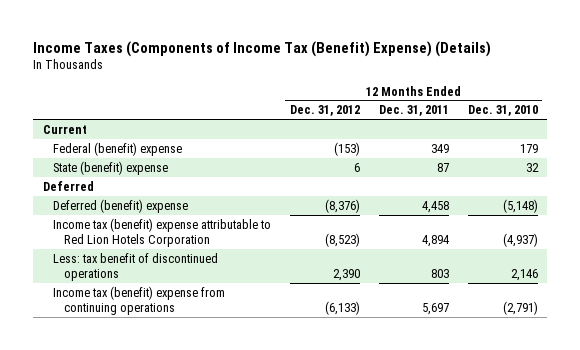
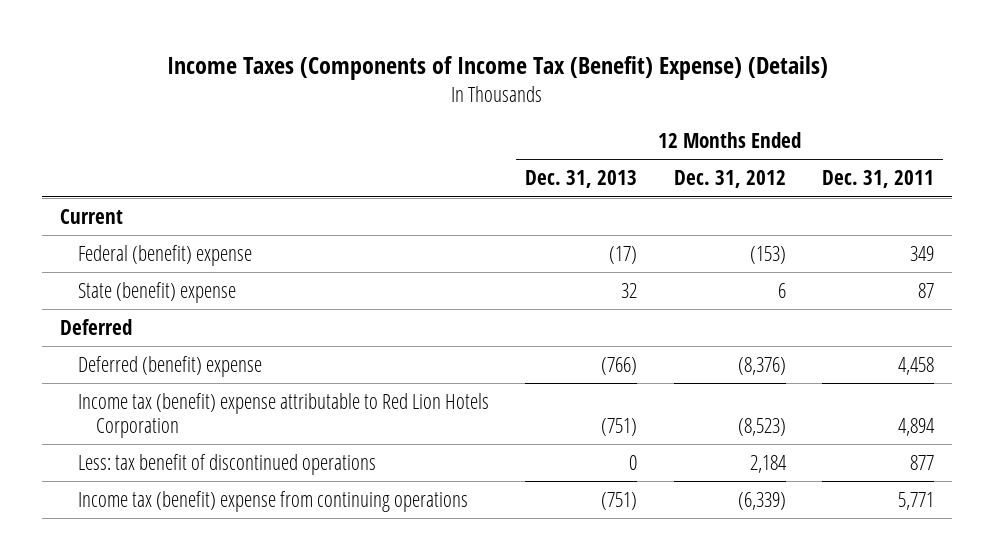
[467,105,538,117] Dec. 31, 2010 -> none
none -> [525,170,638,189] Dec. 31, 2013
[333,269,361,282] 2,390 -> [749,454,787,473] 2,184
[430,269,449,279] 803 -> [910,454,935,470] 877
[325,301,361,316] (6,133) -> [737,491,786,510] (6,339)
[421,303,449,316] 5,697 -> [898,491,935,510] 5,771

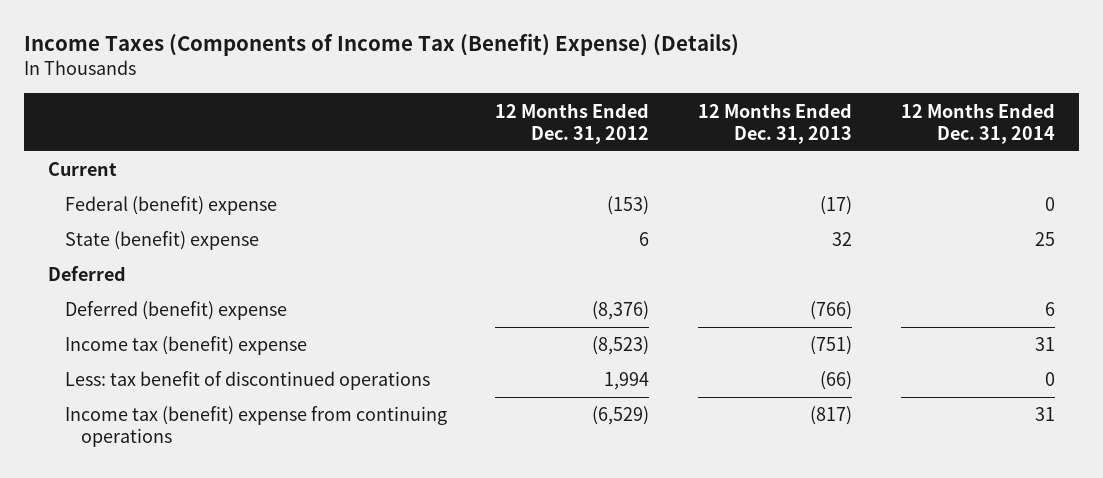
[822,170,935,189] Dec. 31, 2011 -> none
none -> [900,102,1055,144] 12 Months Ended Dec. 31, 2014
[77,392,489,438] Income tax (benefit) expense attributable to Red Lion Hotels Corporation -> [64,336,307,356] Income tax (benefit) expense
[629,454,638,470] 0 -> [820,371,853,391] (66)
[749,454,787,473] 2,184 -> [604,372,650,391] 1,994
[601,491,638,510] (751) -> [810,406,853,426] (817)
[737,491,786,510] (6,339) -> [592,406,650,426] (6,529)

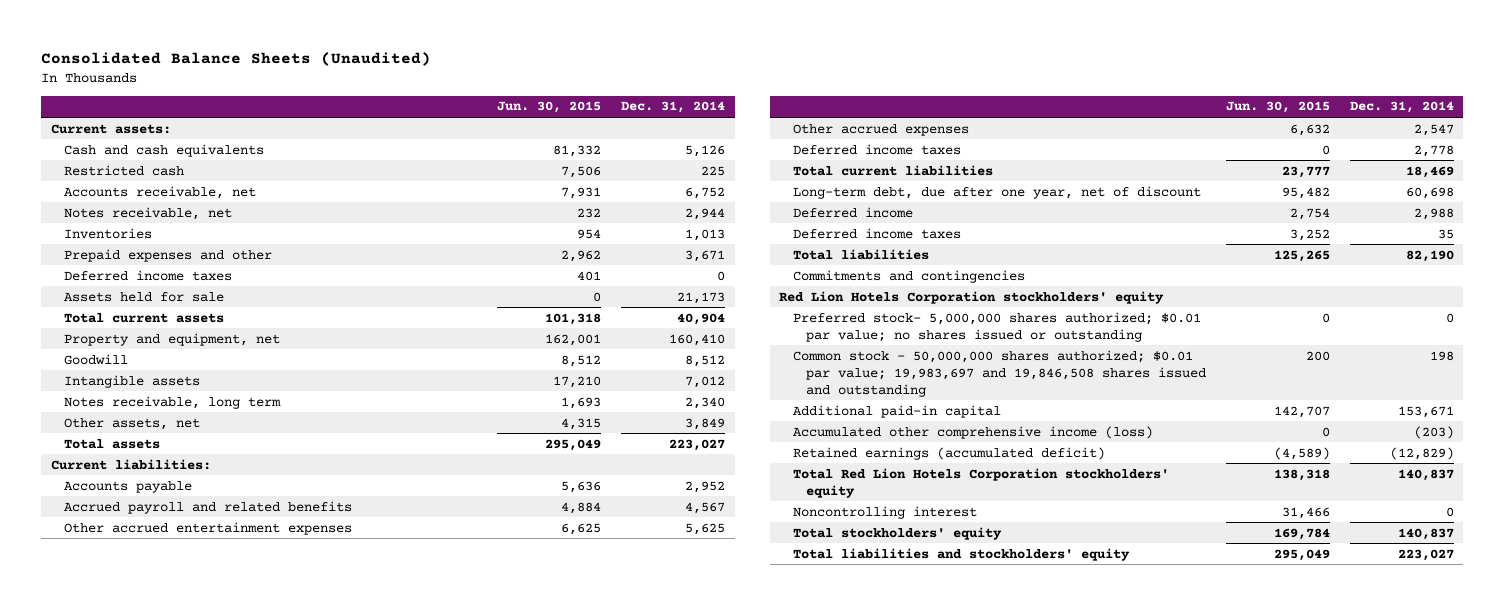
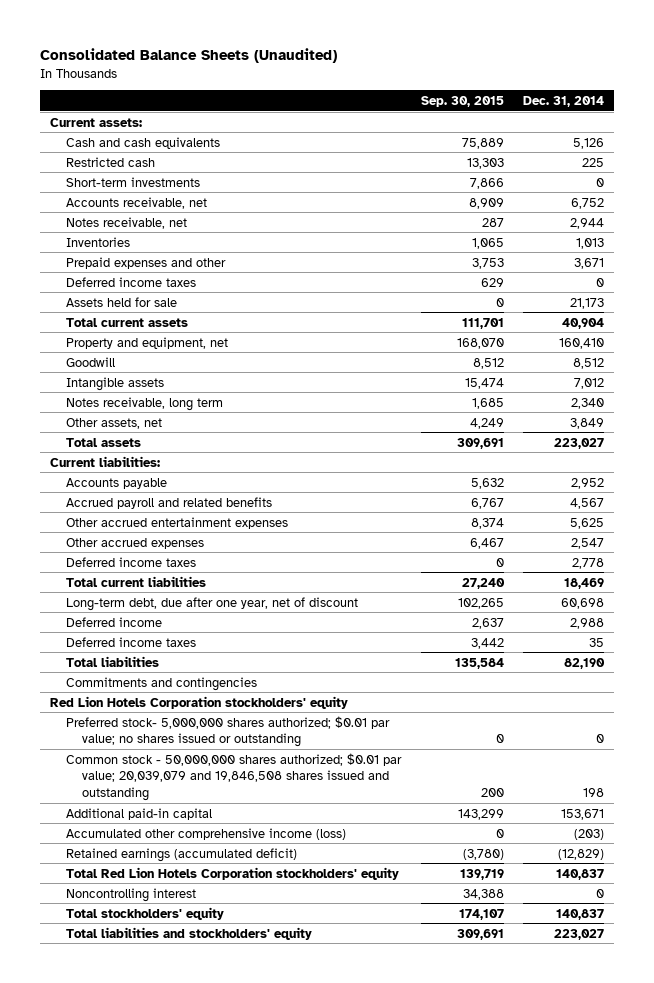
[497,101,602,114] Jun. 30, 2015 -> none
none -> [420,96,504,108] Sep. 30, 2015
none -> [65,176,200,187] Short-term investments
[792,349,1207,397] Common stock - 50,000,000 shares authorized; $0.01 par value; 19,983,697 and 19,846,508 shares issued and outstanding -> [65,752,402,801] Common stock - 50,000,000 shares authorized; $0.01 par value; 20,039,079 and 19,846,508 shares issued and outstanding

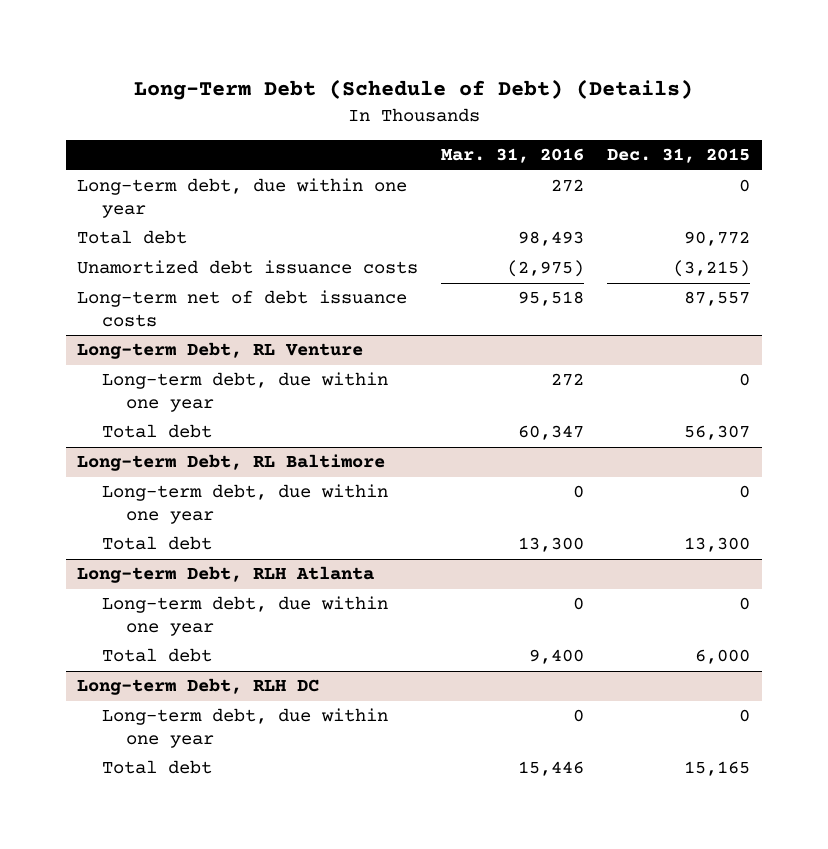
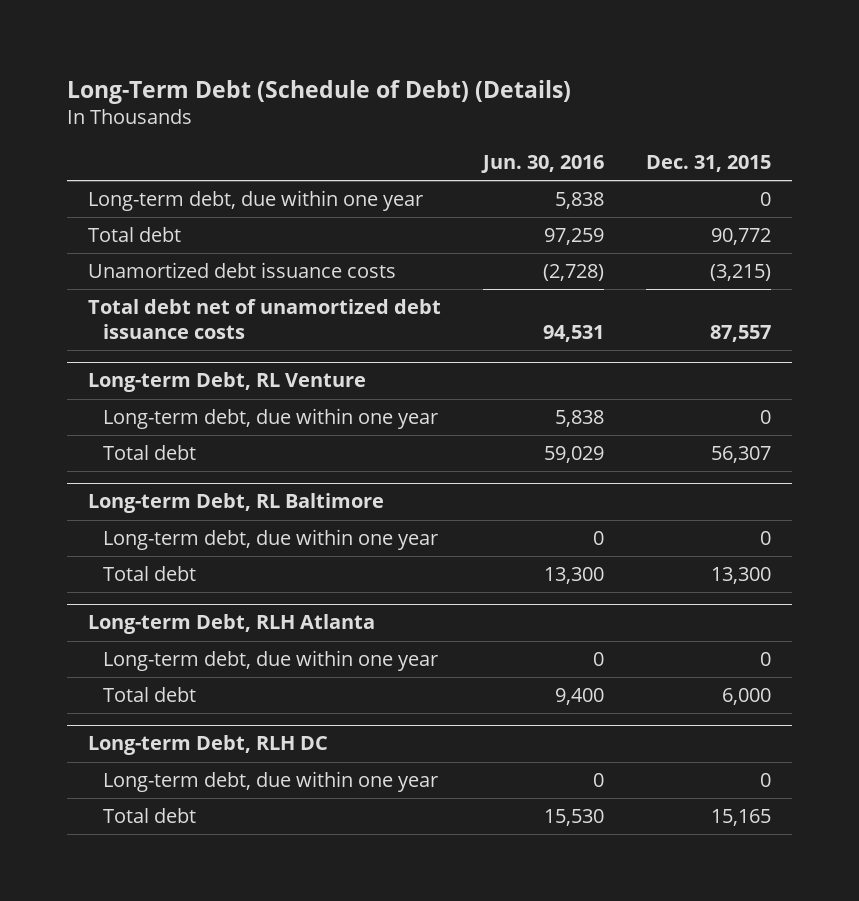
[441,148,585,164] Mar. 31, 2016 -> none
none -> [481,155,605,174] Jun. 30, 2016
[77,290,408,328] Long-term net of debt issuance costs -> [88,299,442,339] Total debt net of unamortized debt issuance costs

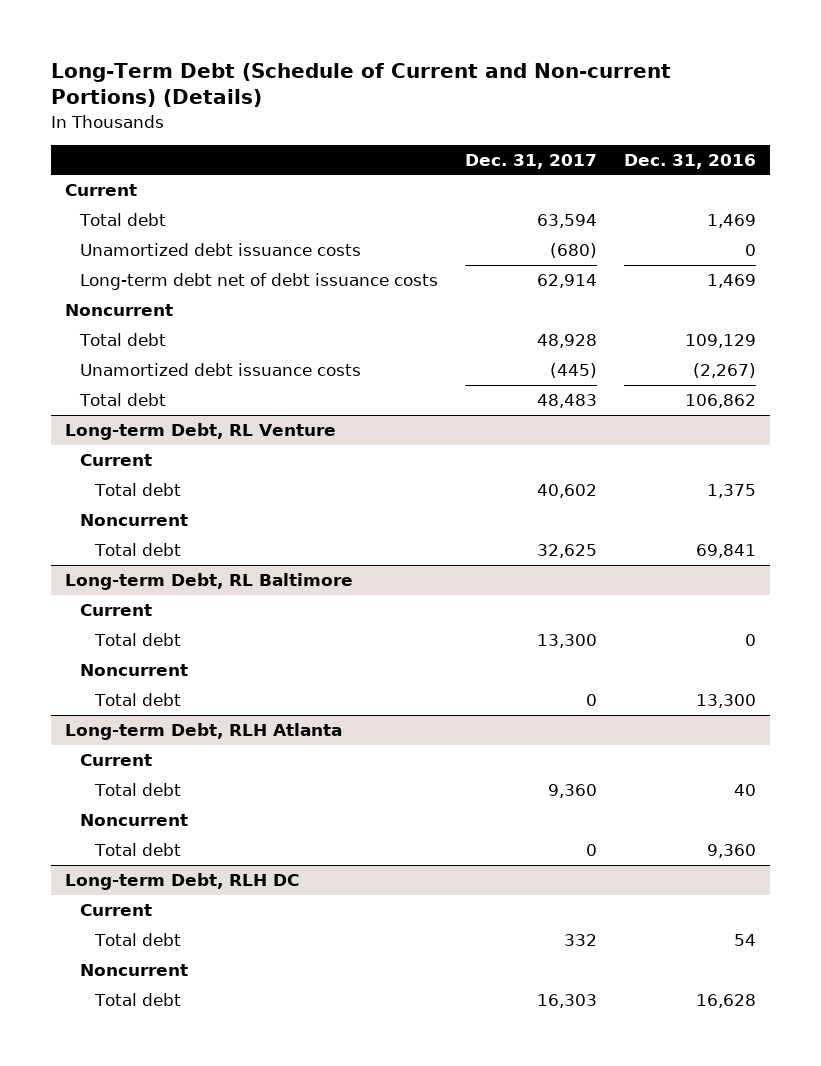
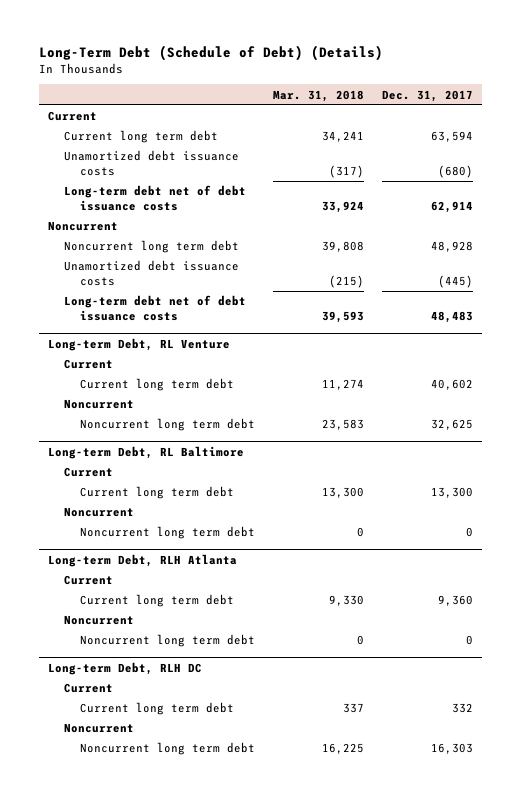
[51,62,672,108] Long-Term Debt (Schedule of Current and Non-current Portions) (Details) -> [38,44,383,61] Long-Term Debt (Schedule of Debt) (Details)
[624,153,757,169] Dec. 31, 2016 -> none
none -> [272,89,364,102] Mar. 31, 2018
[78,213,166,227] Total debt -> [63,130,218,144] Current long term debt
[78,333,166,347] Total debt -> [63,240,239,254] Noncurrent long term debt
[78,393,166,407] Total debt -> [63,295,246,321] Long-term debt net of debt issuance costs
[93,483,181,497] Total debt -> [79,378,234,392] Current long term debt
[93,543,181,557] Total debt -> [79,418,255,432] Noncurrent long term debt
[93,633,181,647] Total debt -> [79,486,234,500] Current long term debt
[93,693,181,707] Total debt -> [79,526,255,540] Noncurrent long term debt
[93,783,181,797] Total debt -> [79,594,234,608] Current long term debt
[93,843,181,857] Total debt -> [79,634,255,648] Noncurrent long term debt
[93,933,181,947] Total debt -> [79,702,234,716] Current long term debt
[93,993,181,1007] Total debt -> [79,742,255,756] Noncurrent long term debt

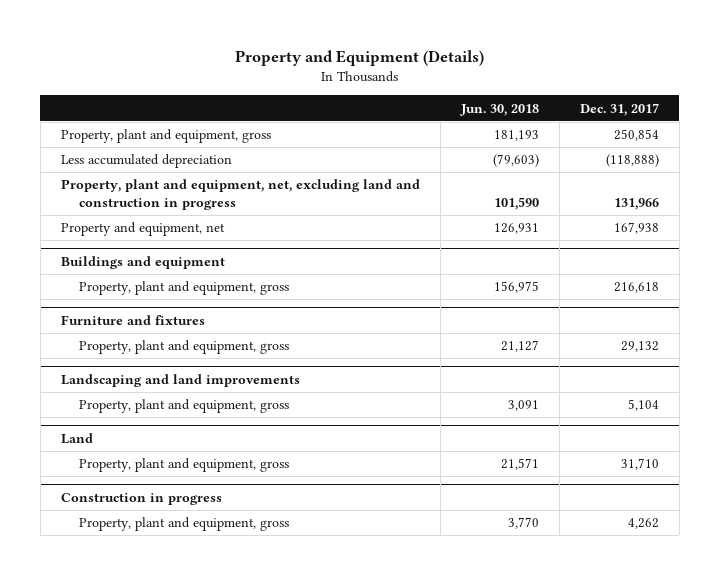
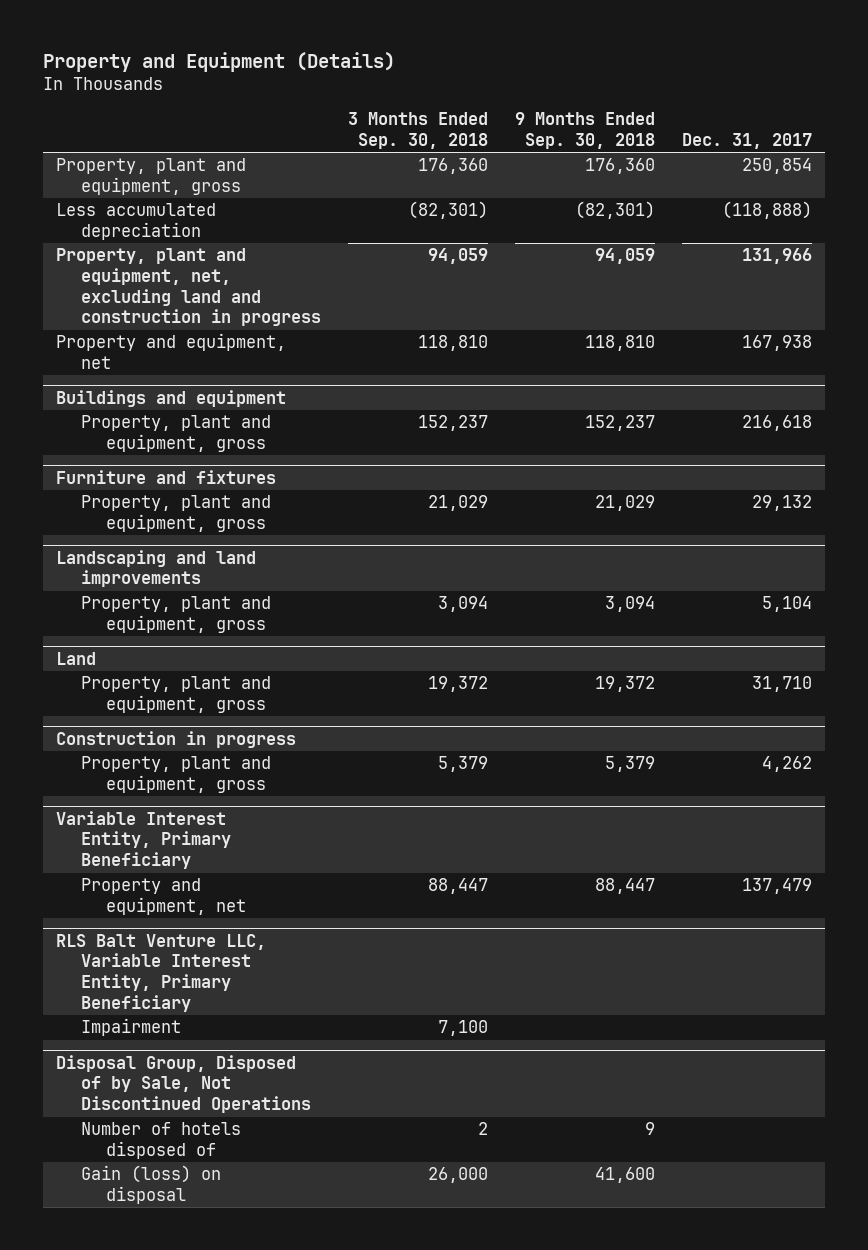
[459,103,539,116] Jun. 30, 2018 -> none
none -> [347,112,488,149] 3 Months Ended Sep. 30, 2018
none -> [514,112,655,149] 9 Months Ended Sep. 30, 2018
none -> [56,810,232,870] Variable Interest Entity, Primary Beneficiary
none -> [81,878,246,916] Property and equipment, net
none -> [56,933,267,1012] RLS Balt Venture LLC, Variable Interest Entity, Primary Beneficiary
none -> [81,1018,182,1037] Impairment
none -> [56,1054,312,1114] Disposal Group, Disposed of by Sale, Not Discontinued Operations
none -> [81,1122,242,1160] Number of hotels disposed of
none -> [81,1165,222,1205] Gain (loss) on disposal

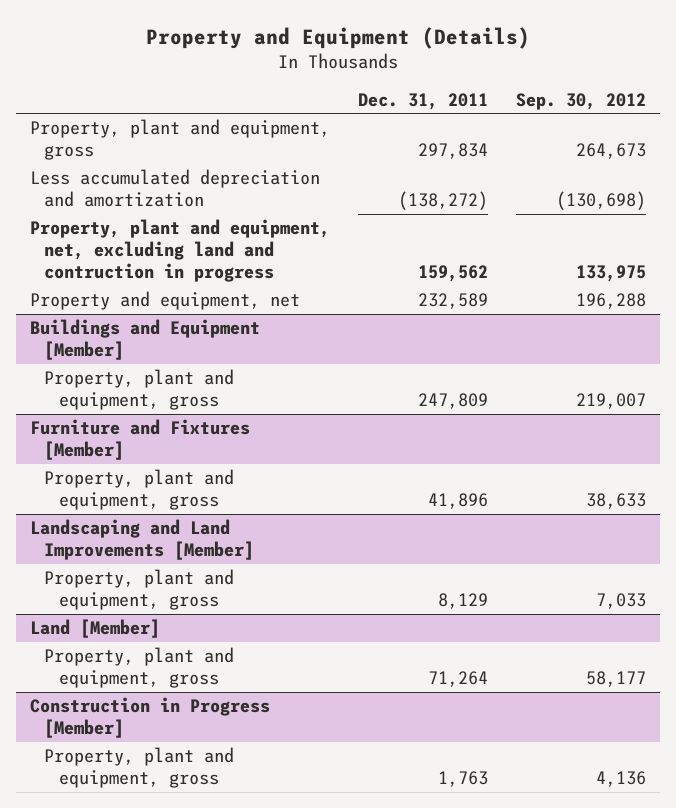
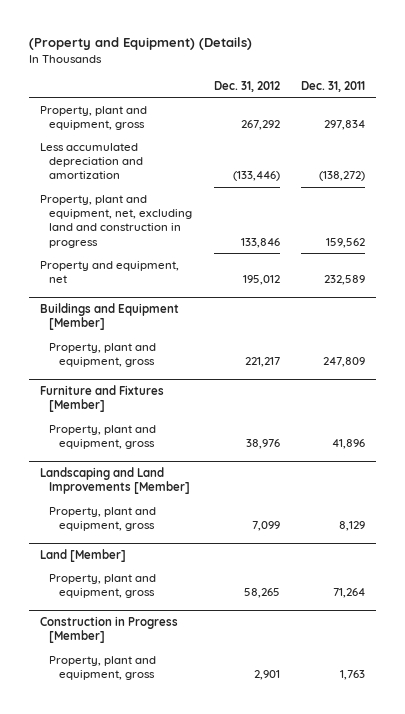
[145,26,530,49] Property and Equipment (Details) -> [29,37,253,51] (Property and Equipment) (Details)
[516,92,647,110] Sep. 30, 2012 -> none
none -> [213,80,280,92] Dec. 31, 2012
[29,219,330,283] Property, plant and equipment, net, excluding land and contruction in progress -> [39,194,193,248] Property, plant and equipment, net, excluding land and construction in progress

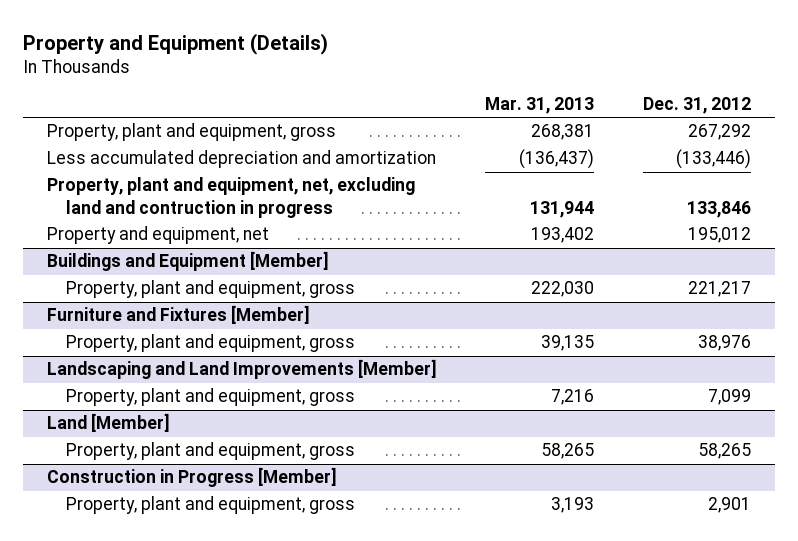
[29,37,253,51] (Property and Equipment) (Details) -> [23,33,329,56] Property and Equipment (Details)
[300,80,365,92] Dec. 31, 2011 -> none
none -> [485,97,595,115] Mar. 31, 2013
[39,194,193,248] Property, plant and equipment, net, excluding land and construction in progress -> [47,177,416,218] Property, plant and equipment, net, excluding land and contruction in progress

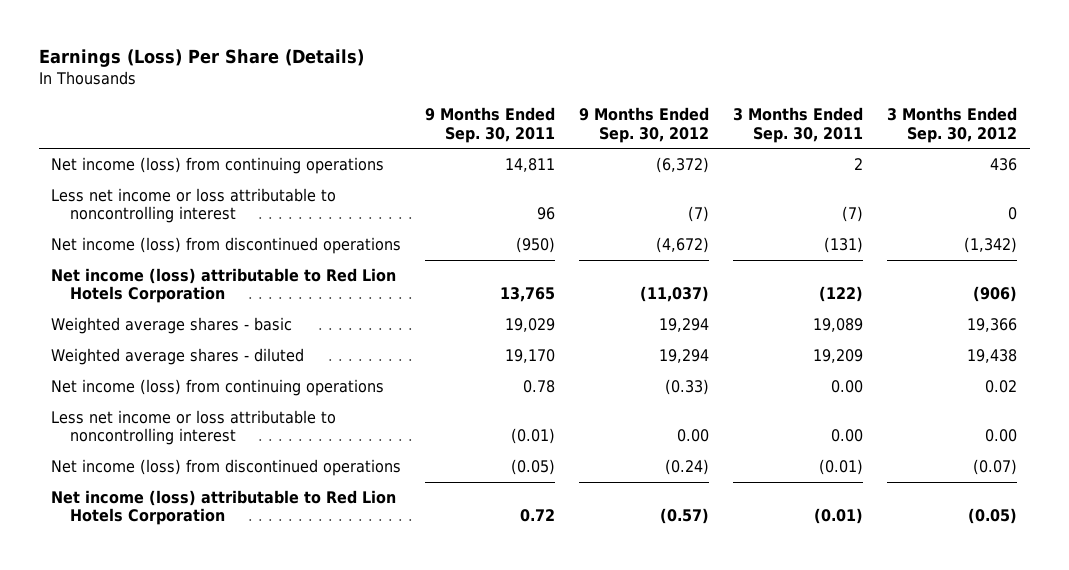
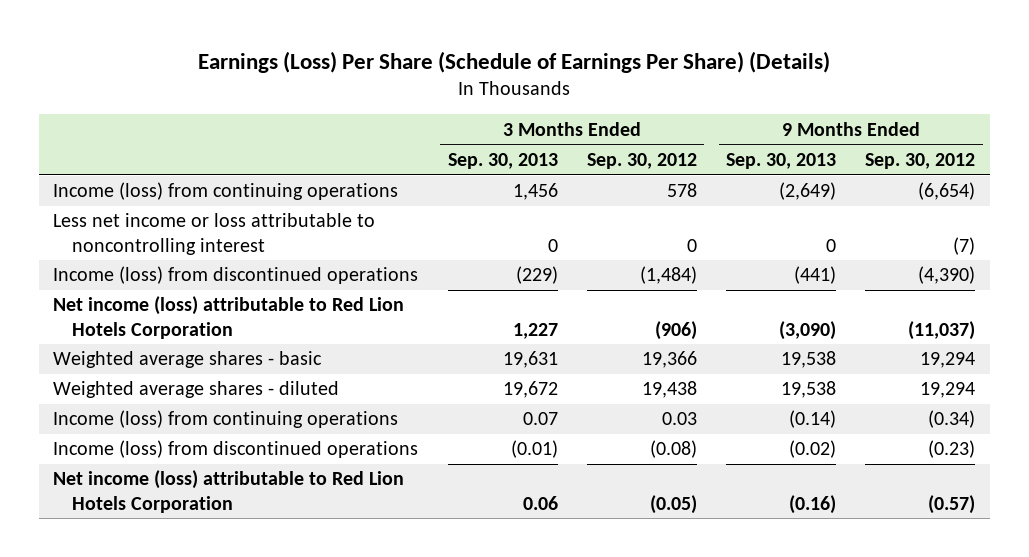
[39,49,365,68] Earnings (Loss) Per Share (Details) -> [198,50,831,73] Earnings (Loss) Per Share (Schedule of Earnings Per Share) (Details)
[425,106,556,143] 9 Months Ended Sep. 30, 2011 -> none
[733,106,864,143] 3 Months Ended Sep. 30, 2011 -> none
none -> [447,152,558,169] Sep. 30, 2013
none -> [726,152,837,169] Sep. 30, 2013
[51,156,385,174] Net income (loss) from continuing operations -> [53,182,399,201] Income (loss) from continuing operations
[656,156,710,173] (6,372) -> [918,182,976,201] (6,654)
[990,157,1018,171] 436 -> [666,183,697,198] 578
[51,236,402,254] Net income (loss) from discontinued operations -> [53,266,419,285] Income (loss) from discontinued operations
[656,236,710,253] (4,672) -> [918,266,976,285] (4,390)
[964,236,1018,253] (1,342) -> [639,266,697,285] (1,484)
[51,409,337,446] Less net income or loss attributable to noncontrolling interest -> none
[51,378,385,396] Net income (loss) from continuing operations -> [53,410,399,429] Income (loss) from continuing operations
[665,378,710,395] (0.33) -> [928,410,976,429] (0.34)
[985,379,1018,393] 0.02 -> [661,412,697,426] 0.03
[51,458,402,476] Net income (loss) from discontinued operations -> [53,440,419,459] Income (loss) from discontinued operations
[665,458,710,475] (0.24) -> [928,440,976,459] (0.23)
[973,458,1018,475] (0.07) -> [649,440,697,459] (0.08)

